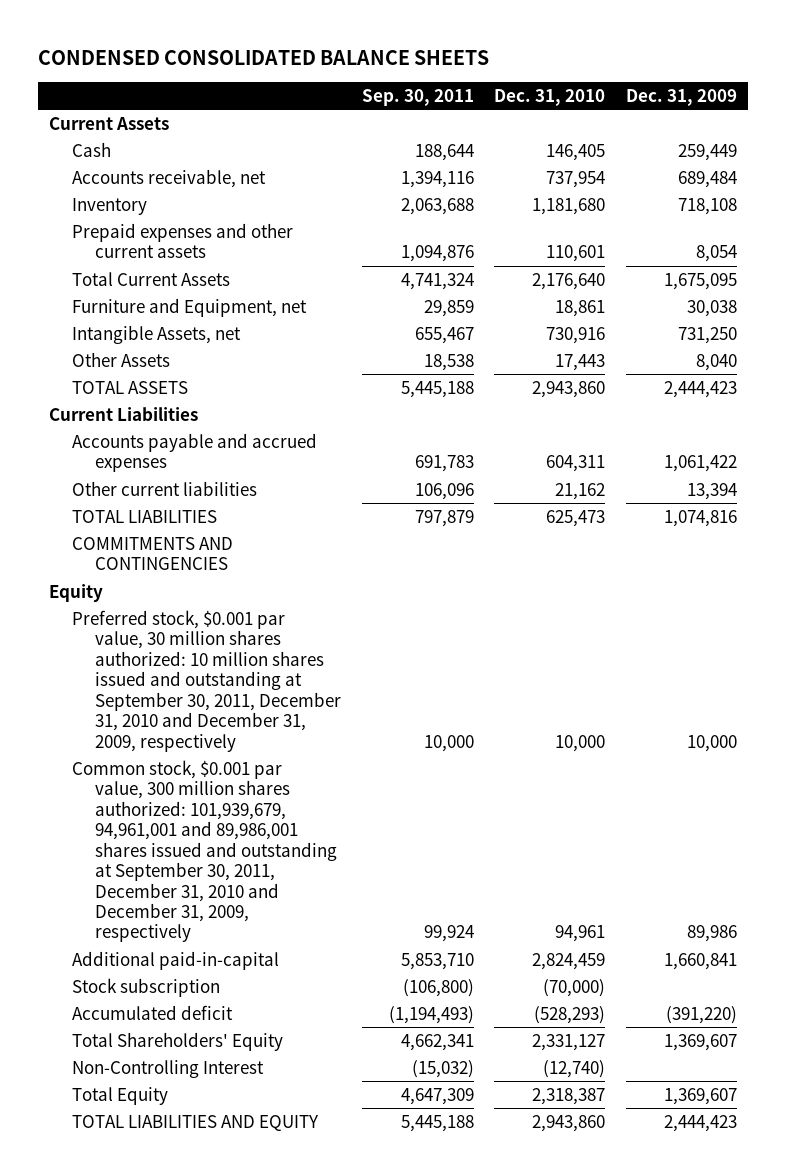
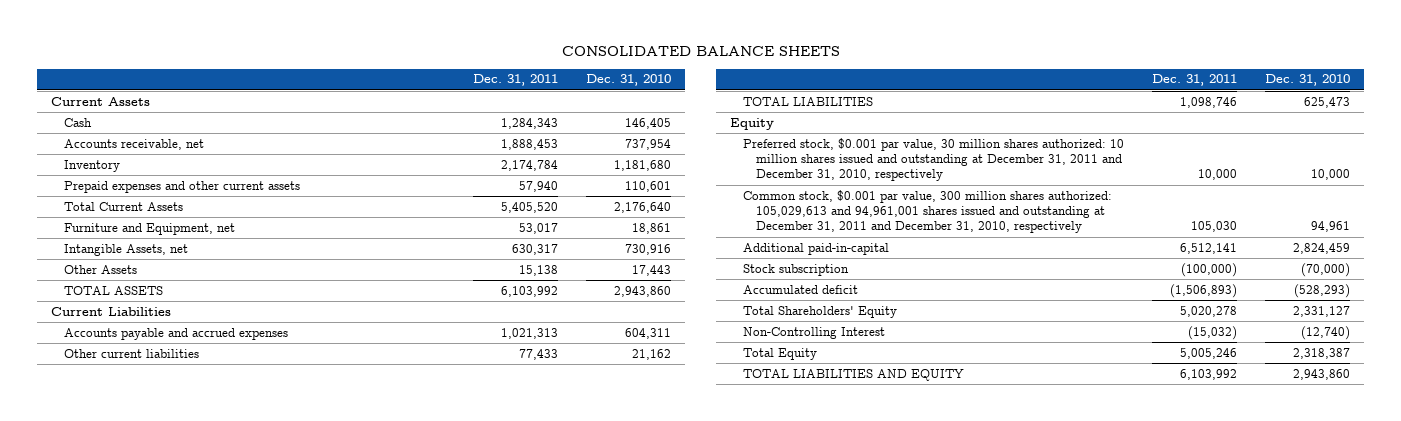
[38,49,490,65] CONDENSED CONSOLIDATED BALANCE SHEETS -> [561,46,840,57] CONSOLIDATED BALANCE SHEETS
[361,88,474,106] Sep. 30, 2011 -> none
[626,88,738,106] Dec. 31, 2009 -> none
none -> [473,74,559,87] Dec. 31, 2011
[71,536,233,571] COMMITMENTS AND CONTINGENCIES -> none
[71,609,341,752] Preferred stock, $0.001 par value, 30 million shares authorized: 10 million shares issued and outstanding at September 30, 2011, December 31, 2010 and December 31, 2009, respectively -> [742,137,1124,182] Preferred stock, $0.001 par value, 30 million shares authorized: 10 million shares issued and outstanding at December 31, 2011 and December 31, 2010, respectively
[71,759,337,943] Common stock, $0.001 par value, 300 million shares authorized: 101,939,679, 94,961,001 and 89,986,001 shares issued and outstanding at September 30, 2011, December 31, 2010 and December 31, 2009, respectively -> [742,189,1112,234] Common stock, $0.001 par value, 300 million shares authorized: 105,029,613 and 94,961,001 shares issued and outstanding at December 31, 2011 and December 31, 2010, respectively

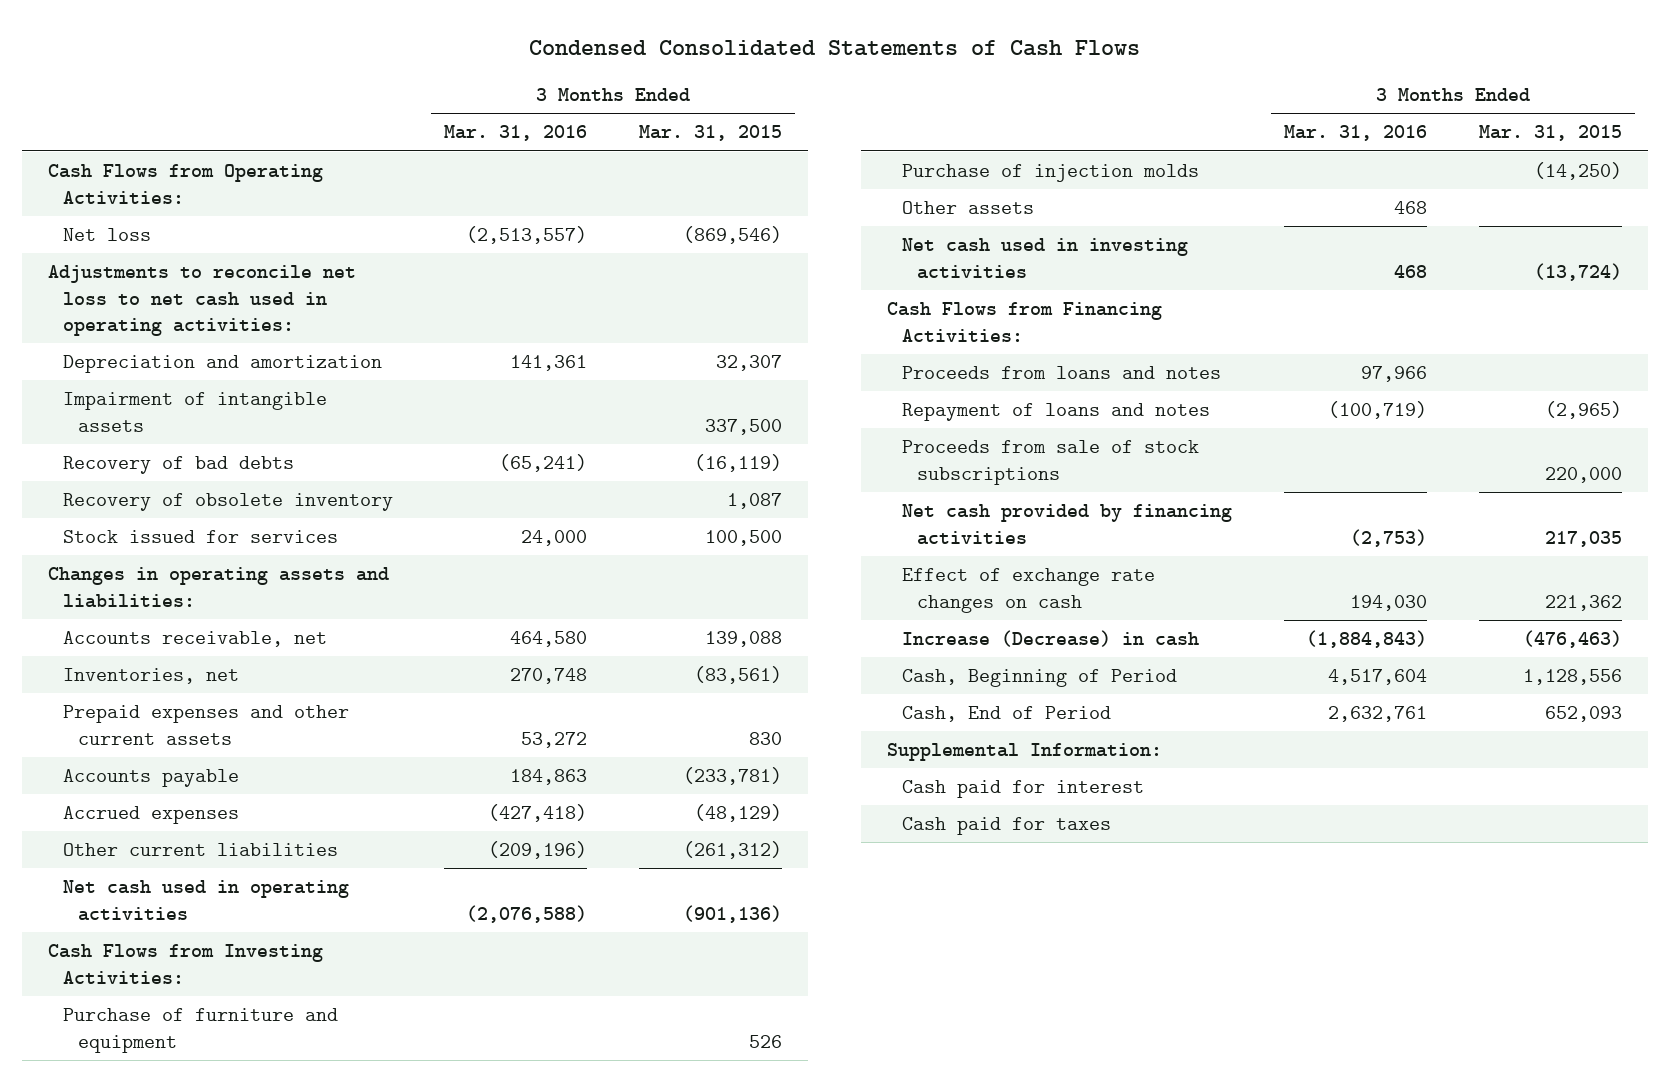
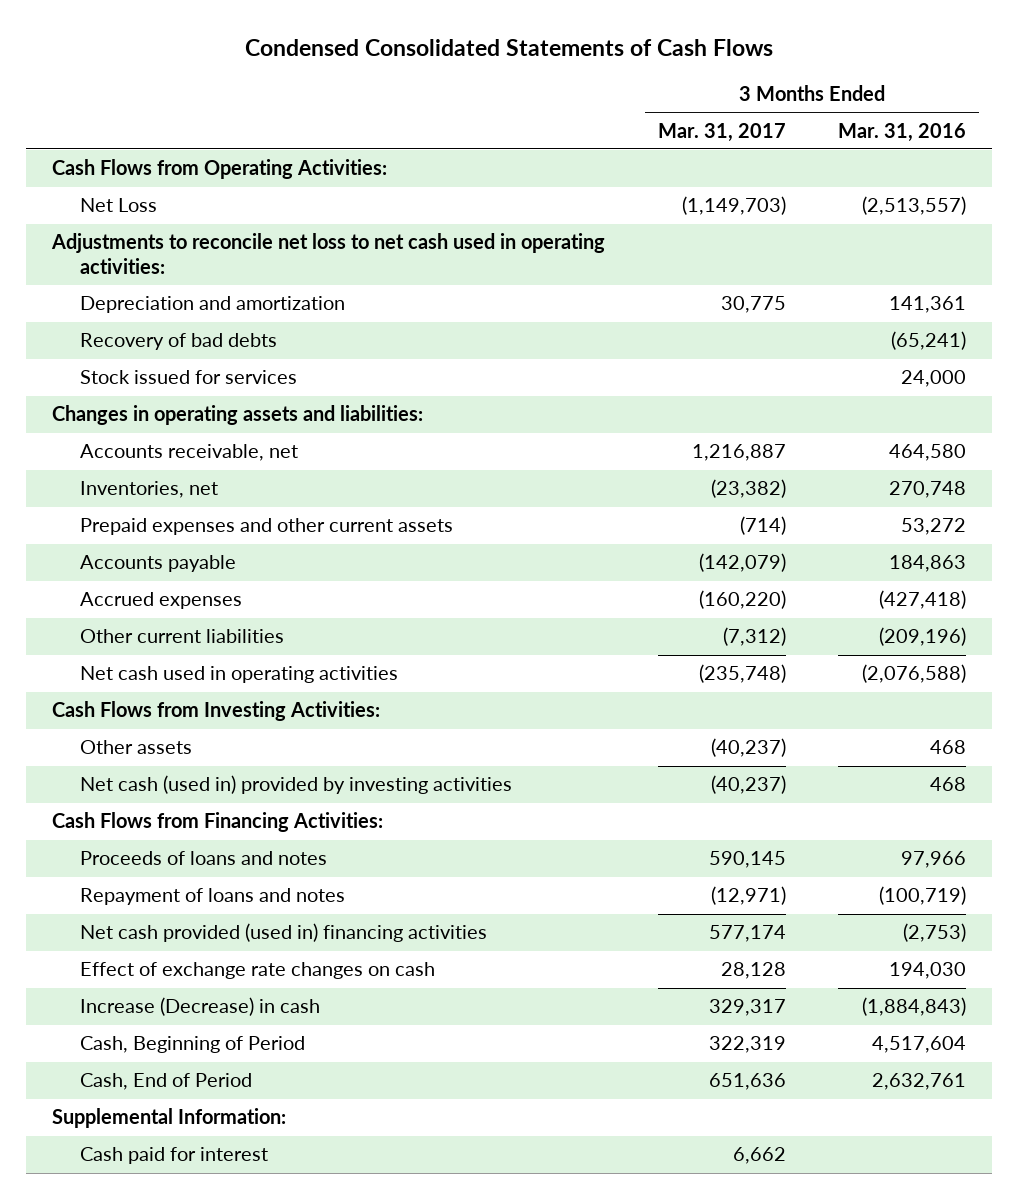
[639,125,783,142] Mar. 31, 2015 -> none
none -> [657,122,786,142] Mar. 31, 2017
[62,228,151,242] Net loss -> [79,198,157,213] Net Loss
[62,392,327,432] Impairment of intangible assets -> none
[62,493,393,512] Recovery of obsolete inventory -> none
[62,1008,338,1053] Purchase of furniture and equipment -> none
[902,164,1200,183] Purchase of injection molds -> none
[902,238,1189,279] Net cash used in investing activities -> [79,775,512,795] Net cash (used in) provided by investing activities
[902,366,1222,380] Proceeds from loans and notes -> [79,851,327,866] Proceeds of loans and notes
[902,440,1200,485] Proceeds from sale of stock subscriptions -> none
[902,504,1233,545] Net cash provided by financing activities -> [79,923,487,943] Net cash provided (used in) financing activities
[902,817,1112,836] Cash paid for taxes -> none

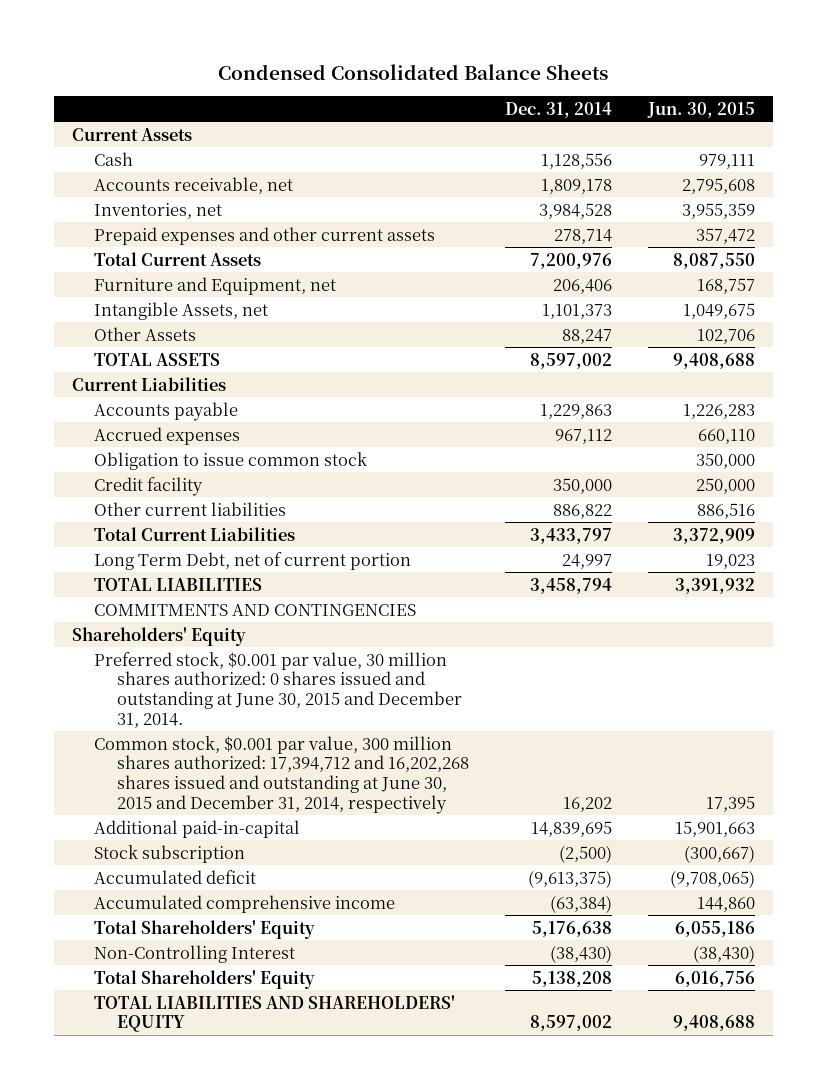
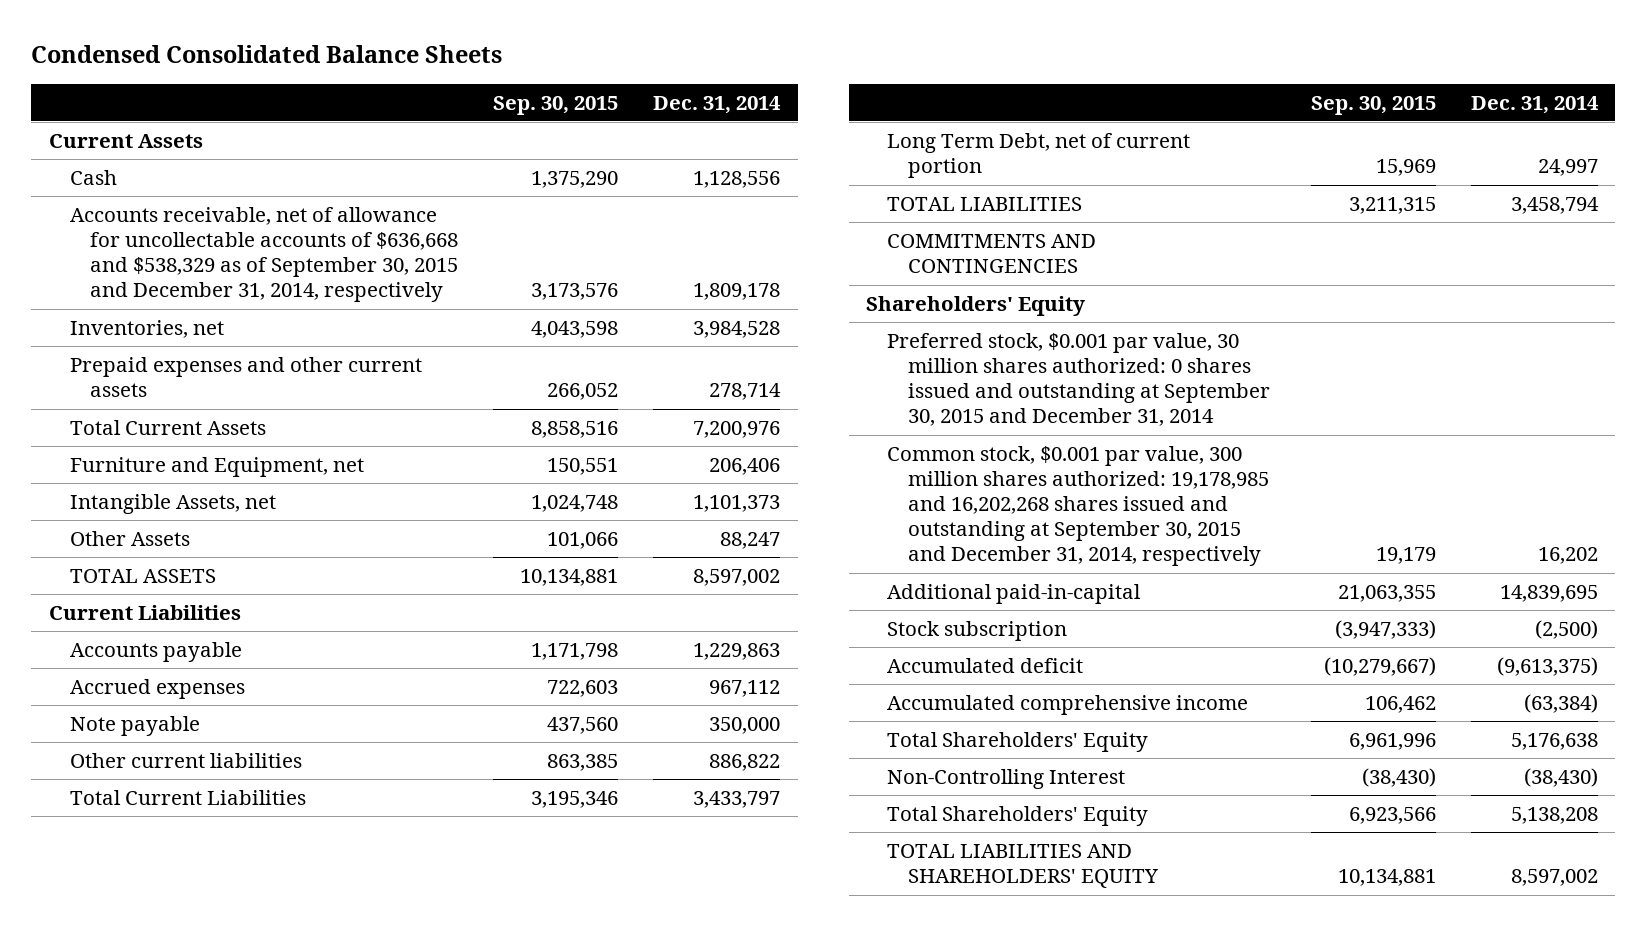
[646,101,755,118] Jun. 30, 2015 -> none
none -> [493,95,619,115] Sep. 30, 2015
[94,176,294,194] Accounts receivable, net -> [69,207,459,303] Accounts receivable, net of allowance for uncollectable accounts of $636,668 and $538,329 as of September 30, 2015 and December 31, 2014, respectively
[94,451,368,470] Obligation to issue common stock -> none
[94,476,204,496] Credit facility -> none
none -> [69,716,200,737] Note payable
[94,651,462,728] Preferred stock, $0.001 par value, 30 million shares authorized: 0 shares issued and outstanding at June 30, 2015 and December 31, 2014. -> [887,333,1270,427] Preferred stock, $0.001 par value, 30 million shares authorized: 0 shares issued and outstanding at September 30, 2015 and December 31, 2014
[94,735,469,814] Common stock, $0.001 par value, 300 million shares authorized: 17,394,712 and 16,202,268 shares issued and outstanding at June 30, 2015 and December 31, 2014, respectively -> [887,446,1269,567] Common stock, $0.001 par value, 300 million shares authorized: 19,178,985 and 16,202,268 shares issued and outstanding at September 30, 2015 and December 31, 2014, respectively

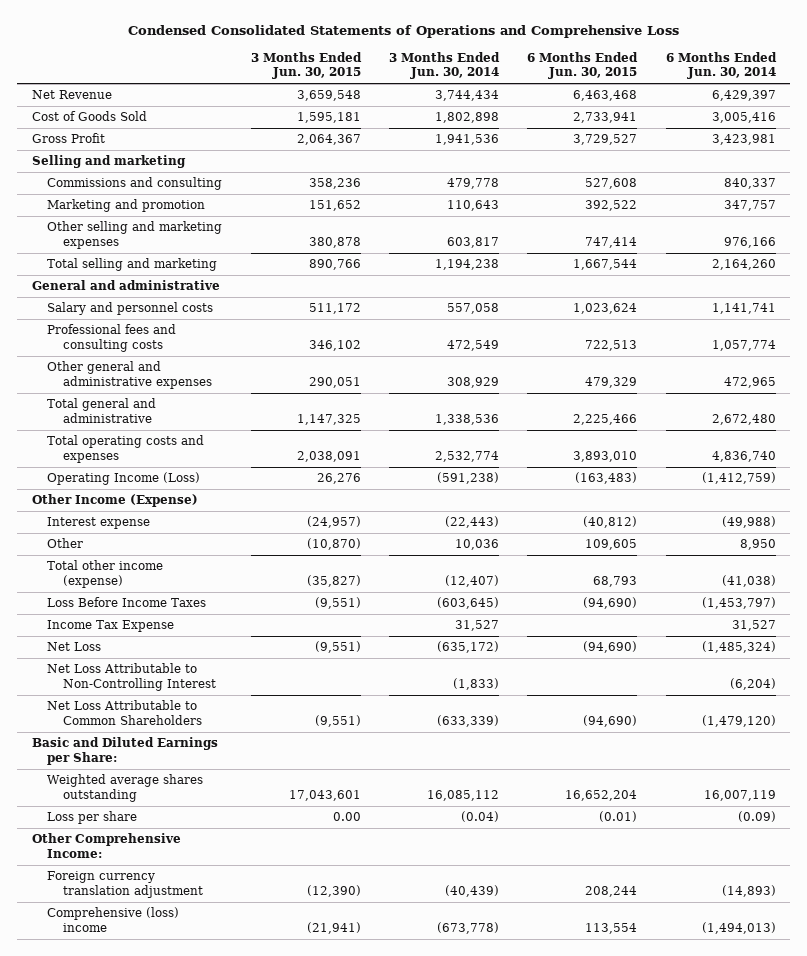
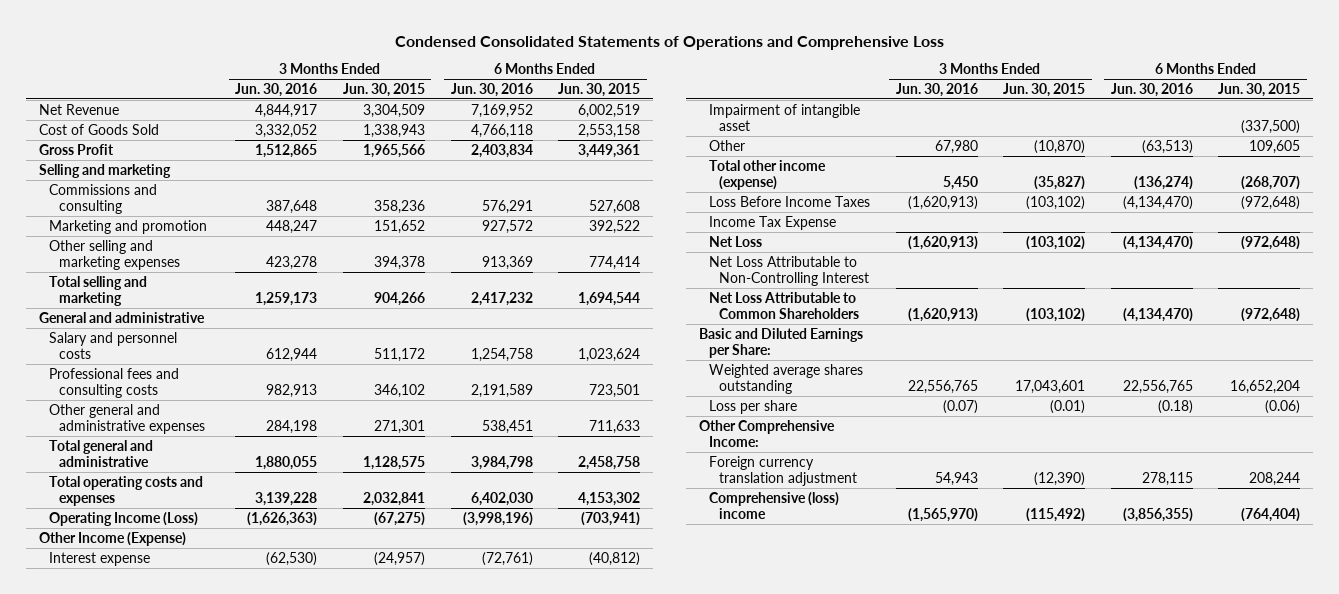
[389,51,501,80] 3 Months Ended Jun. 30, 2014 -> none
[665,51,777,80] 6 Months Ended Jun. 30, 2014 -> none
none -> [235,82,318,97] Jun. 30, 2016
none -> [450,82,533,97] Jun. 30, 2016
[296,90,361,102] 3,659,548 -> [363,103,426,118] 3,304,509
[573,90,638,102] 6,463,468 -> [578,103,641,118] 6,002,519
[296,112,361,124] 1,595,181 -> [363,123,426,138] 1,338,943
[573,112,638,124] 2,733,941 -> [578,123,641,138] 2,553,158
[296,134,361,146] 2,064,367 -> [363,143,426,158] 1,965,566
[573,134,638,146] 3,729,527 -> [578,143,641,158] 3,449,361
[308,236,361,248] 380,878 -> [374,255,426,270] 394,378
[585,236,638,248] 747,414 -> [589,255,641,270] 774,414
[308,259,361,271] 890,766 -> [374,291,426,306] 904,266
[573,259,638,271] 1,667,544 -> [578,291,641,306] 1,694,544
[585,339,638,351] 722,513 -> [589,383,641,398] 723,501
[308,376,361,388] 290,051 -> [374,419,426,434] 271,301
[585,376,638,388] 479,329 -> [589,419,641,434] 711,633
[296,413,361,425] 1,147,325 -> [363,455,426,470] 1,128,575
[573,413,638,425] 2,225,466 -> [578,455,641,470] 2,458,758
[296,450,361,462] 2,038,091 -> [363,491,426,506] 2,032,841
[573,450,638,462] 3,893,010 -> [578,491,641,506] 4,153,302
[316,473,361,485] 26,276 -> [374,511,426,526] (67,275)
[575,472,638,485] (163,483) -> [581,511,641,526] (703,941)
none -> [709,103,861,131] Impairment of intangible asset
[593,575,638,587] 68,793 -> [1241,175,1301,190] (268,707)
[314,597,361,610] (9,551) -> [1026,195,1086,210] (103,102)
[583,597,638,610] (94,690) -> [1241,195,1301,210] (972,648)
[314,641,361,654] (9,551) -> [1026,235,1086,250] (103,102)
[583,641,638,654] (94,690) -> [1241,235,1301,250] (972,648)
[314,714,361,727] (9,551) -> [1026,307,1086,322] (103,102)
[583,714,638,727] (94,690) -> [1241,307,1301,322] (972,648)
[332,812,361,822] 0.00 -> [1050,399,1086,414] (0.01)
[599,811,638,823] (0.01) -> [1265,399,1301,414] (0.06)
[306,921,361,934] (21,941) -> [1026,507,1086,522] (115,492)
[585,922,638,934] 113,554 -> [1241,507,1301,522] (764,404)

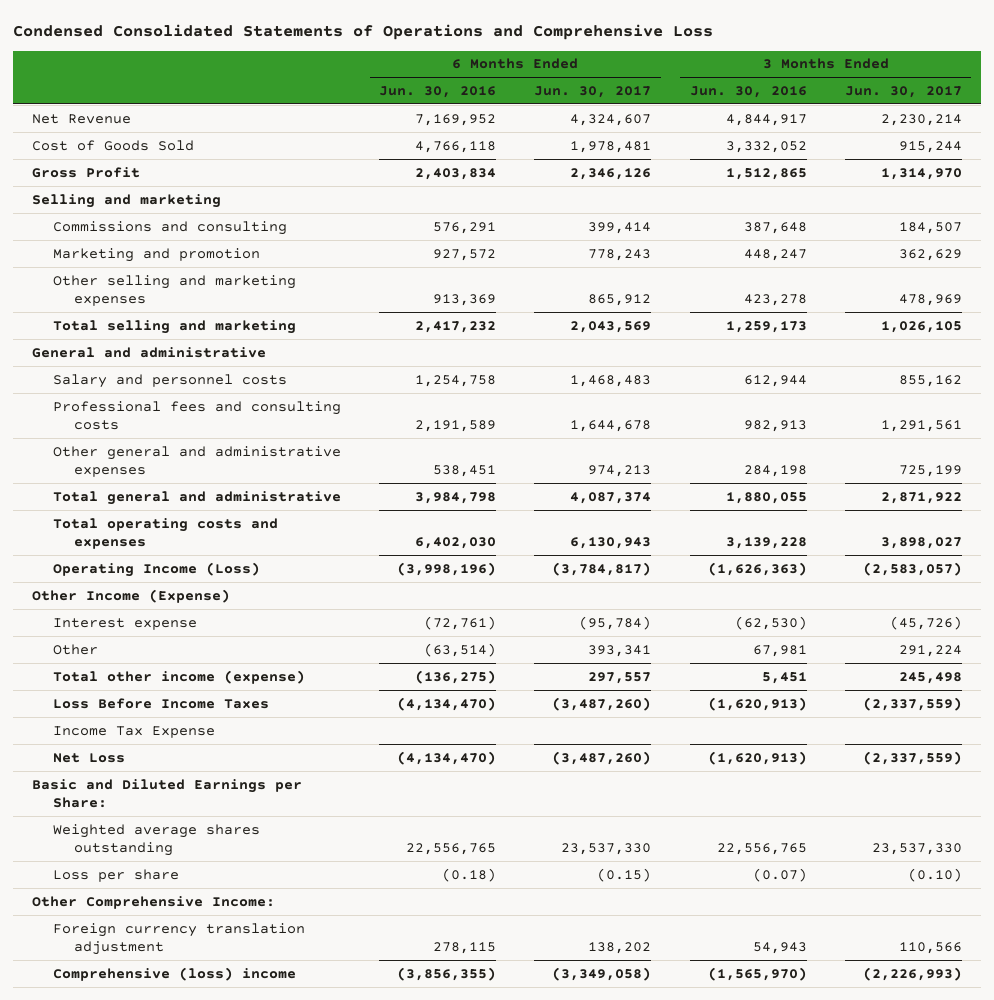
[343,82,426,97] Jun. 30, 2015 -> none
[558,82,641,97] Jun. 30, 2015 -> none
none -> [534,85,652,98] Jun. 30, 2017
none -> [844,85,962,98] Jun. 30, 2017
[709,103,861,131] Impairment of intangible asset -> none
[934,139,978,154] 67,980 -> [752,644,807,657] 67,981
[1141,139,1193,154] (63,513) -> [424,642,497,657] (63,514)
[942,175,978,190] 5,450 -> [761,671,807,684] 5,451
[1133,175,1193,190] (136,274) -> [415,669,497,684] (136,275)
[709,255,870,286] Net Loss Attributable to Non-Controlling Interest -> none
[709,291,860,319] Net Loss Attributable to Common Shareholders -> none

